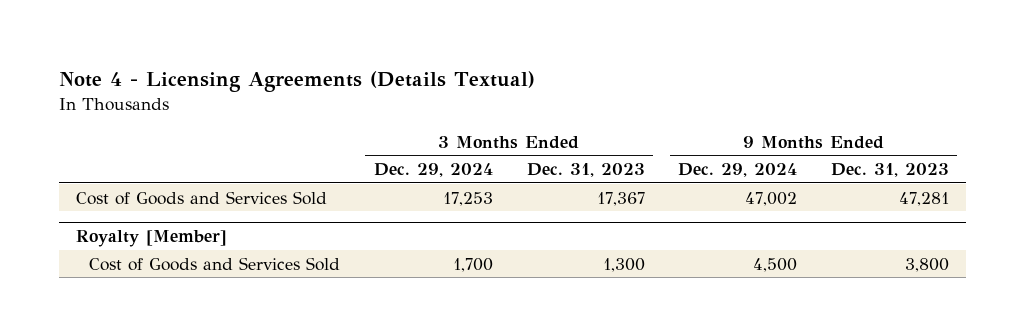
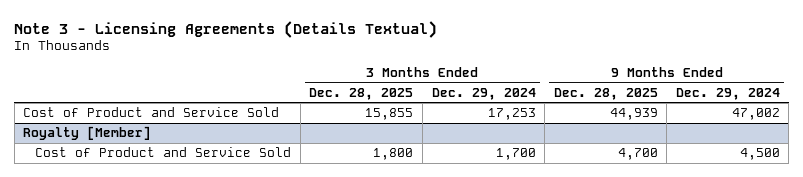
[58,71,535,93] Note 4 - Licensing Agreements (Details Textual) -> [14,20,438,38] Note 3 - Licensing Agreements (Details Textual)
[526,163,645,178] Dec. 31, 2023 -> none
[830,163,949,178] Dec. 31, 2023 -> none
none -> [309,87,414,100] Dec. 28, 2025
none -> [553,87,658,100] Dec. 28, 2025
[75,190,327,205] Cost of Goods and Services Sold -> [23,107,280,118] Cost of Product and Service Sold
[89,256,341,271] Cost of Goods and Services Sold -> [35,147,292,158] Cost of Product and Service Sold

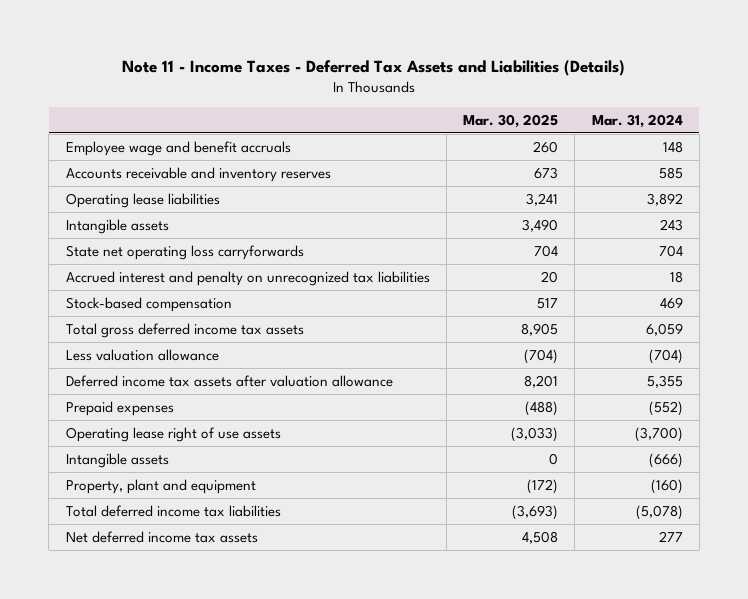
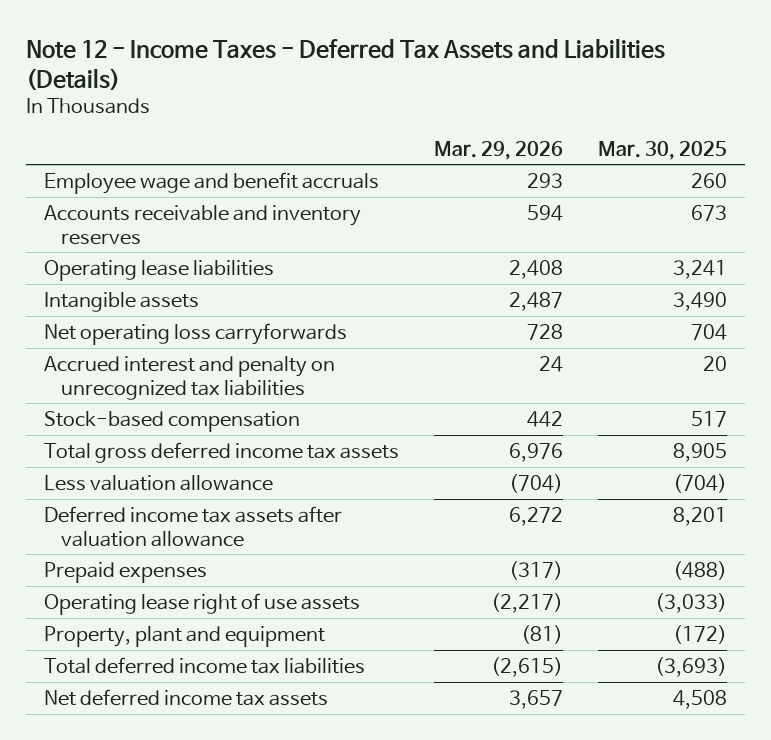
[122,59,626,76] Note 11 - Income Taxes - Deferred Tax Assets and Liabilities (Details) -> [26,37,666,91] Note 12 - Income Taxes - Deferred Tax Assets and Liabilities (Details)
[591,113,683,128] Mar. 31, 2024 -> none
none -> [434,140,564,160] Mar. 29, 2026
[65,245,304,261] State net operating loss carryforwards -> [43,322,347,345] Net operating loss carryforwards
[65,453,169,469] Intangible assets -> none

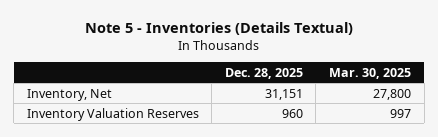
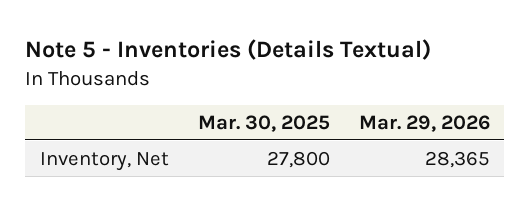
[224,67,303,79] Dec. 28, 2025 -> none
none -> [358,114,490,132] Mar. 29, 2026
[26,107,199,121] Inventory Valuation Reserves -> none

